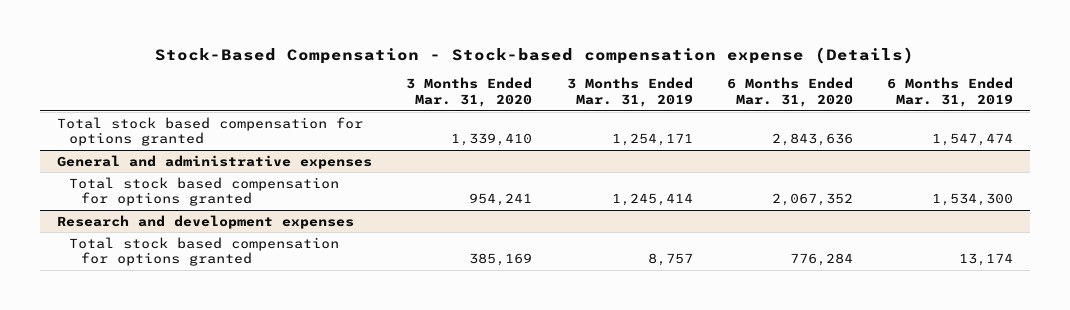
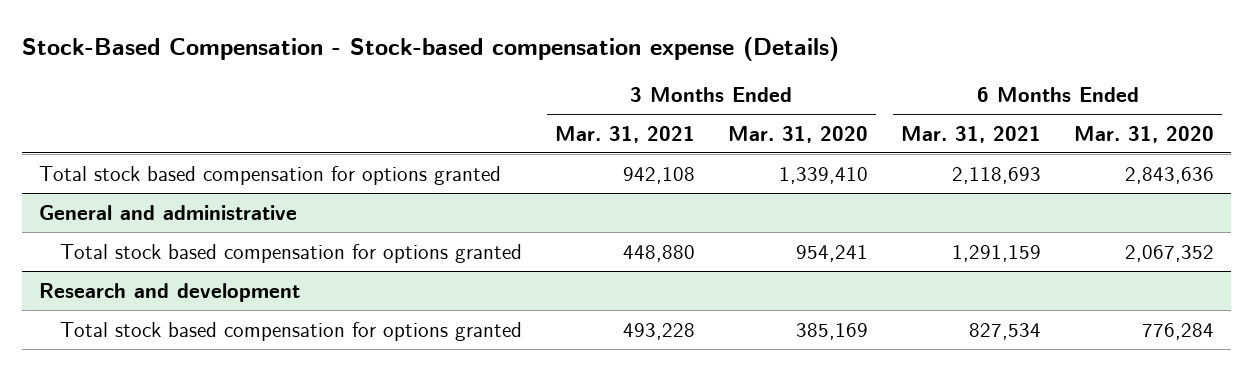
[566,77,693,108] 3 Months Ended Mar. 31, 2019 -> none
[887,77,1014,108] 6 Months Ended Mar. 31, 2019 -> none
none -> [554,125,695,143] Mar. 31, 2021
none -> [900,125,1041,143] Mar. 31, 2021
[57,154,373,169] General and administrative expenses -> [38,204,297,220] General and administrative
[57,214,355,229] Research and development expenses -> [38,282,300,302] Research and development

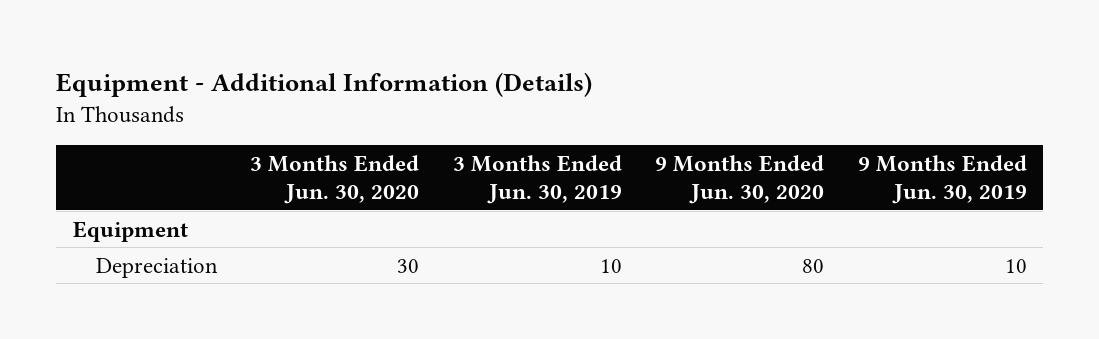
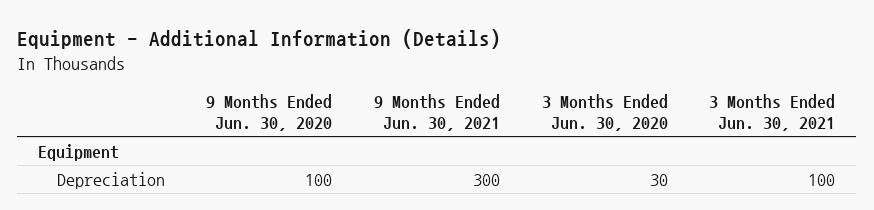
[452,154,622,204] 3 Months Ended Jun. 30, 2019 -> none
[857,154,1027,204] 9 Months Ended Jun. 30, 2019 -> none
none -> [374,93,501,131] 9 Months Ended Jun. 30, 2021
none -> [709,93,836,131] 3 Months Ended Jun. 30, 2021
[802,258,825,273] 80 -> [305,173,333,186] 100

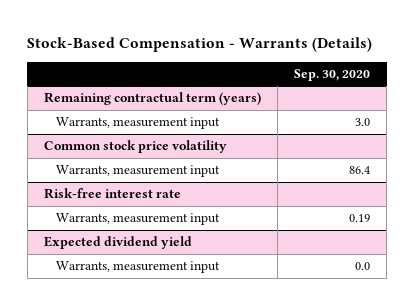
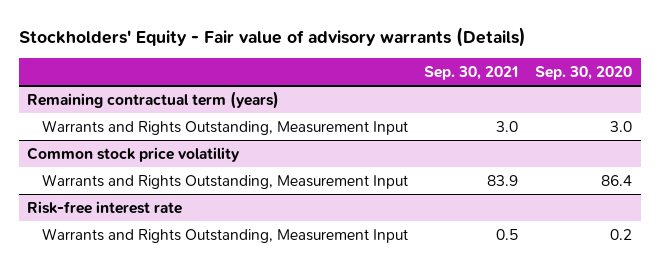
[27,37,373,53] Stock-Based Compensation - Warrants (Details) -> [18,26,526,47] Stockholders' Equity - Fair value of advisory warrants (Details)
none -> [424,65,519,80] Sep. 30, 2021
[55,117,220,130] Warrants, measurement input -> [41,119,408,135] Warrants and Rights Outstanding, Measurement Input
[55,165,220,178] Warrants, measurement input -> [41,173,408,189] Warrants and Rights Outstanding, Measurement Input
[43,236,192,250] Expected dividend yield -> none
[55,261,220,274] Warrants, measurement input -> none
[55,213,220,226] Warrants, measurement input -> [41,227,408,243] Warrants and Rights Outstanding, Measurement Input
[348,214,370,223] 0.19 -> [610,228,633,240] 0.2

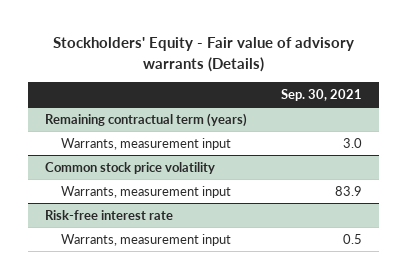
[535,65,633,80] Sep. 30, 2020 -> none
[41,119,408,135] Warrants and Rights Outstanding, Measurement Input -> [60,137,231,150] Warrants, measurement input
[41,173,408,189] Warrants and Rights Outstanding, Measurement Input -> [60,185,231,198] Warrants, measurement input
[41,227,408,243] Warrants and Rights Outstanding, Measurement Input -> [60,233,231,246] Warrants, measurement input

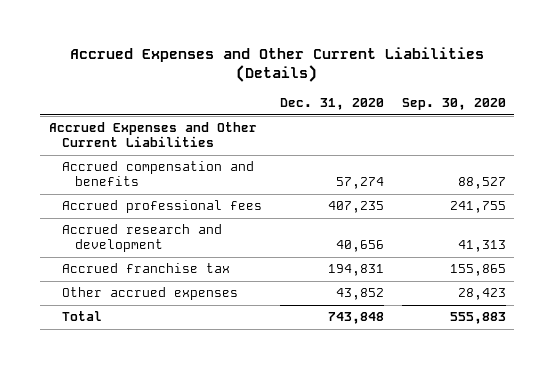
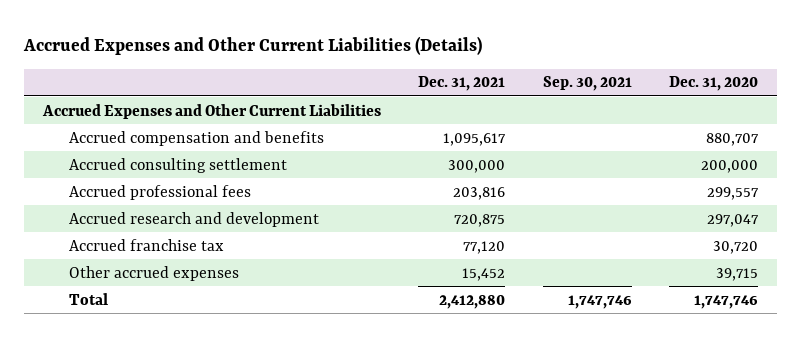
[401,98,506,111] Sep. 30, 2020 -> none
none -> [418,76,506,92] Dec. 31, 2021
none -> [542,76,632,92] Sep. 30, 2021
[335,177,384,190] 57,274 -> [706,132,760,146] 880,707
none -> [68,157,287,173] Accrued consulting settlement
[327,201,384,214] 407,235 -> [707,186,760,200] 299,557
[335,240,384,253] 40,656 -> [707,213,760,227] 297,047
[327,264,384,277] 194,831 -> [713,240,759,254] 30,720
[335,288,384,301] 43,852 -> [716,267,759,281] 39,715
[327,312,384,325] 743,848 -> [694,294,759,309] 1,747,746

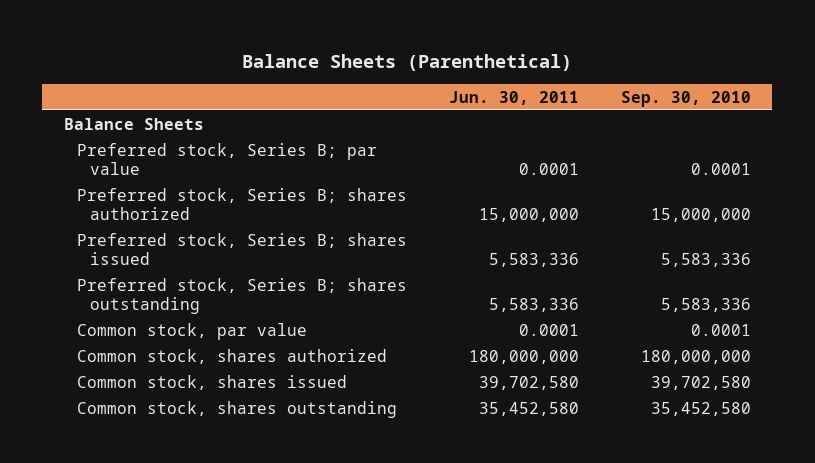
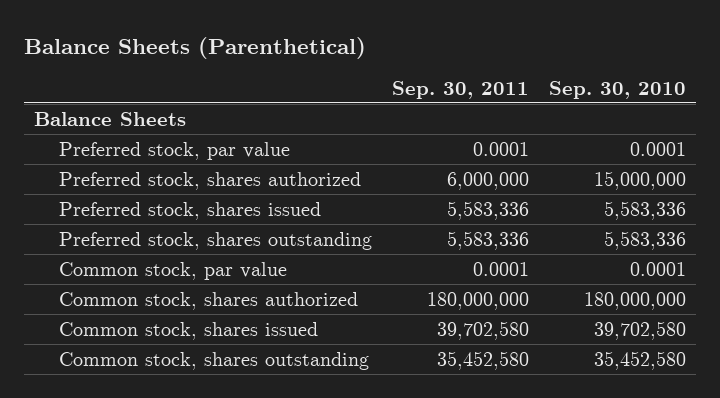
[448,90,579,105] Jun. 30, 2011 -> none
none -> [391,80,529,99] Sep. 30, 2011
[76,142,377,175] Preferred stock, Series B; par value -> [58,141,290,160] Preferred stock, par value
[76,187,407,220] Preferred stock, Series B; shares authorized -> [58,171,361,190] Preferred stock, shares authorized
[76,232,407,265] Preferred stock, Series B; shares issued -> [58,201,321,220] Preferred stock, shares issued
[76,277,407,314] Preferred stock, Series B; shares outstanding -> [58,231,372,250] Preferred stock, shares outstanding

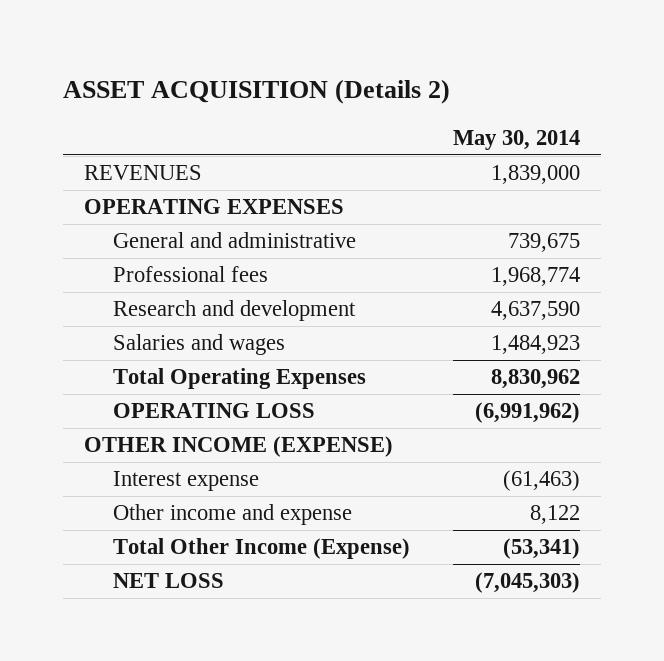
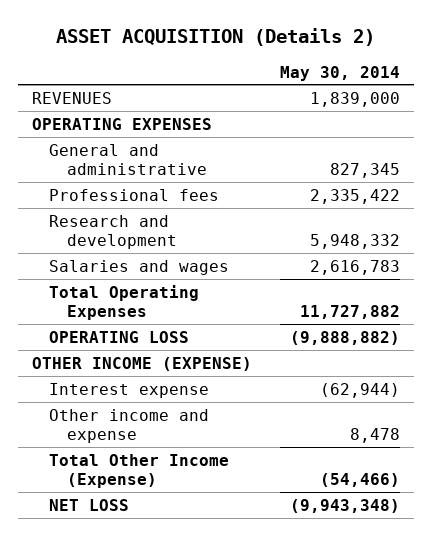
[507,233,580,253] 739,675 -> [330,163,401,179] 827,345
[490,267,580,287] 1,968,774 -> [310,188,401,204] 2,335,422
[490,301,580,321] 4,637,590 -> [310,234,401,250] 5,948,332
[490,335,580,355] 1,484,923 -> [310,259,401,275] 2,616,783
[490,369,580,390] 8,830,962 -> [300,305,401,320] 11,727,882
[474,402,580,424] (6,991,962) -> [290,330,401,345] (9,888,882)
[502,470,580,492] (61,463) -> [320,382,401,398] (62,944)
[529,505,580,525] 8,122 -> [350,428,401,444] 8,478
[502,538,580,560] (53,341) -> [320,473,401,488] (54,466)
[474,572,580,594] (7,045,303) -> [290,498,401,513] (9,943,348)

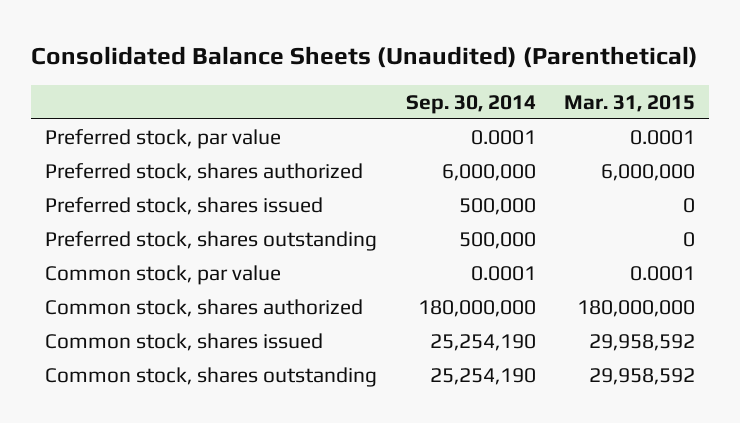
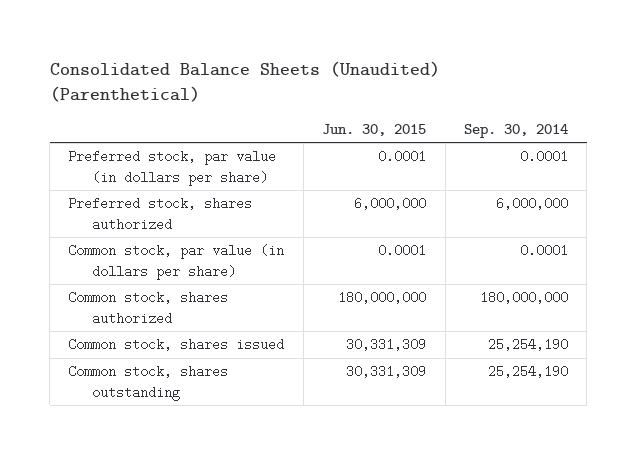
[564,94,696,112] Mar. 31, 2015 -> none
none -> [322,123,427,136] Jun. 30, 2015
[44,128,281,149] Preferred stock, par value -> [68,150,277,186] Preferred stock, par value (in dollars per share)
[44,196,323,215] Preferred stock, shares issued -> none
[44,230,377,251] Preferred stock, shares outstanding -> none
[44,264,281,285] Common stock, par value -> [68,244,285,280] Common stock, par value (in dollars per share)

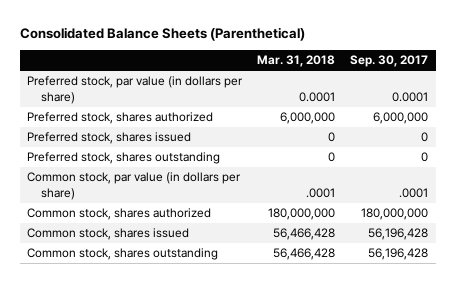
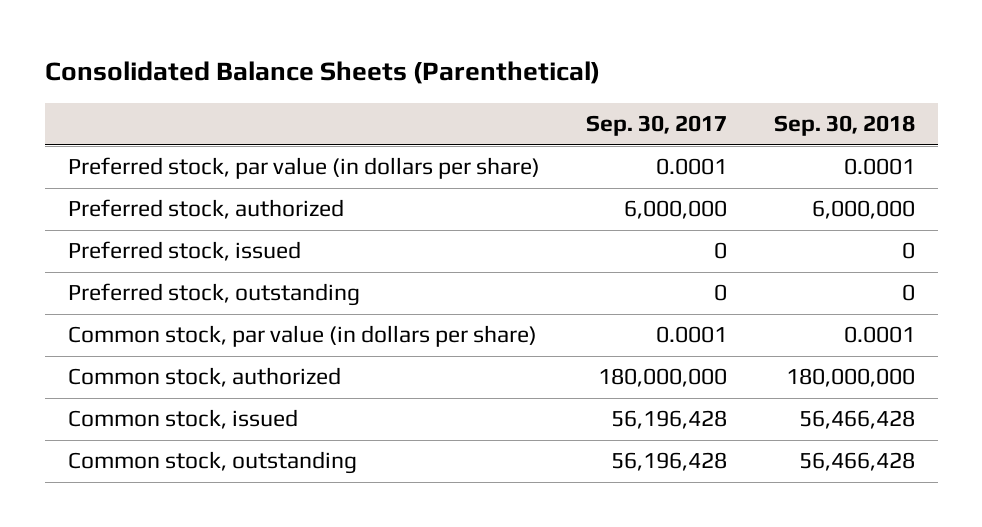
[257,55,336,68] Mar. 31, 2018 -> none
none -> [773,115,915,137] Sep. 30, 2018
[27,112,214,125] Preferred stock, shares authorized -> [67,199,344,220] Preferred stock, authorized
[27,132,192,145] Preferred stock, shares issued -> [67,241,301,262] Preferred stock, issued
[27,152,221,165] Preferred stock, shares outstanding -> [67,283,360,307] Preferred stock, outstanding
[399,187,429,198] .0001 -> [656,326,728,344] 0.0001
[27,208,212,221] Common stock, shares authorized -> [67,367,341,388] Common stock, authorized
[27,228,190,241] Common stock, shares issued -> [67,409,298,430] Common stock, issued
[27,248,219,261] Common stock, shares outstanding -> [67,451,357,475] Common stock, outstanding

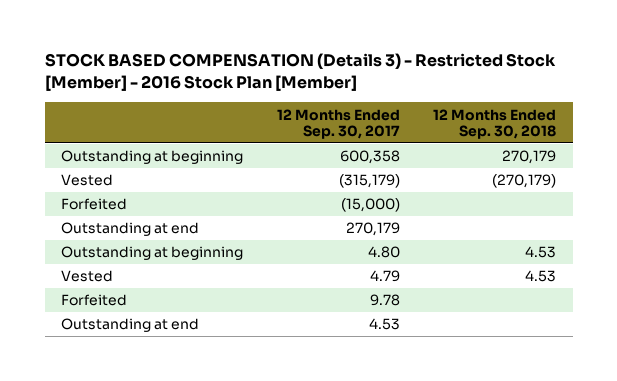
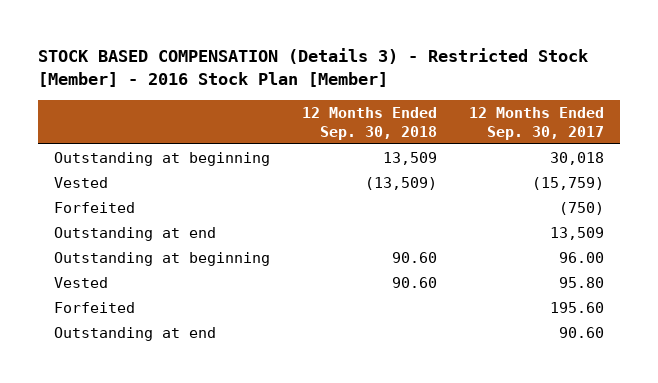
[339,150,400,165] 600,358 -> [549,152,604,166] 30,018
[501,150,556,165] 270,179 -> [382,152,437,166] 13,509
[338,174,400,189] (315,179) -> [531,177,604,191] (15,759)
[491,174,556,189] (270,179) -> [364,177,437,191] (13,509)
[340,198,400,213] (15,000) -> [558,202,604,216] (750)
[345,222,400,237] 270,179 -> [549,227,604,241] 13,509
[367,246,400,259] 4.80 -> [558,252,604,264] 96.00
[524,246,556,259] 4.53 -> [391,252,437,264] 90.60
[369,270,400,283] 4.79 -> [558,277,604,289] 95.80
[524,270,556,283] 4.53 -> [391,277,437,289] 90.60
[369,294,400,307] 9.78 -> [549,302,604,314] 195.60
[368,318,400,331] 4.53 -> [558,327,604,339] 90.60

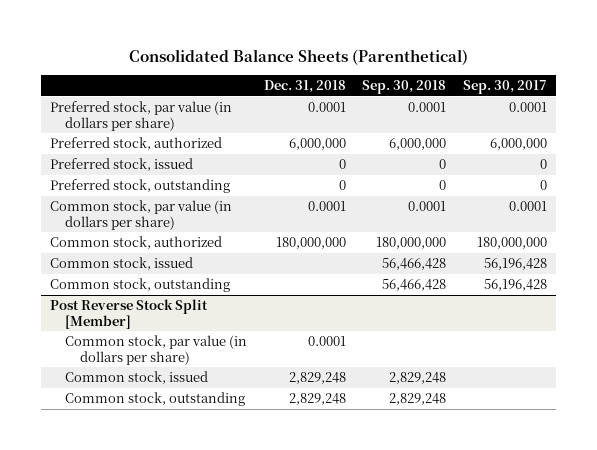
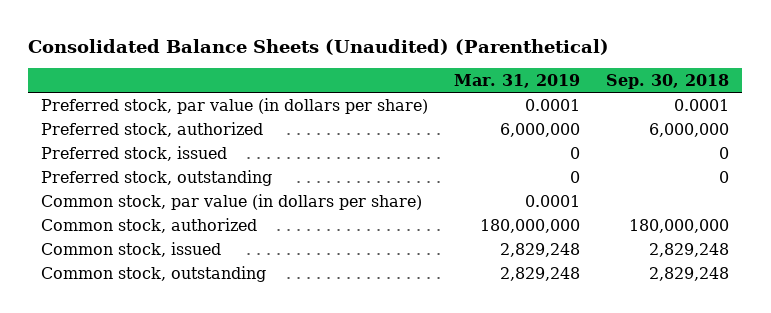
[128,48,468,65] Consolidated Balance Sheets (Parenthetical) -> [28,38,610,55] Consolidated Balance Sheets (Unaudited) (Parenthetical)
[263,80,346,94] Dec. 31, 2018 -> none
[463,80,548,95] Sep. 30, 2017 -> none
none -> [454,73,581,88] Mar. 31, 2019
[49,200,232,231] Common stock, par value (in dollars per share) -> none
[49,257,193,271] Common stock, issued -> none
[49,278,230,293] Common stock, outstanding -> none
[49,299,208,330] Post Reverse Stock Split [Member] -> none
[49,236,222,250] Common stock, authorized -> [41,217,258,233] Common stock, authorized

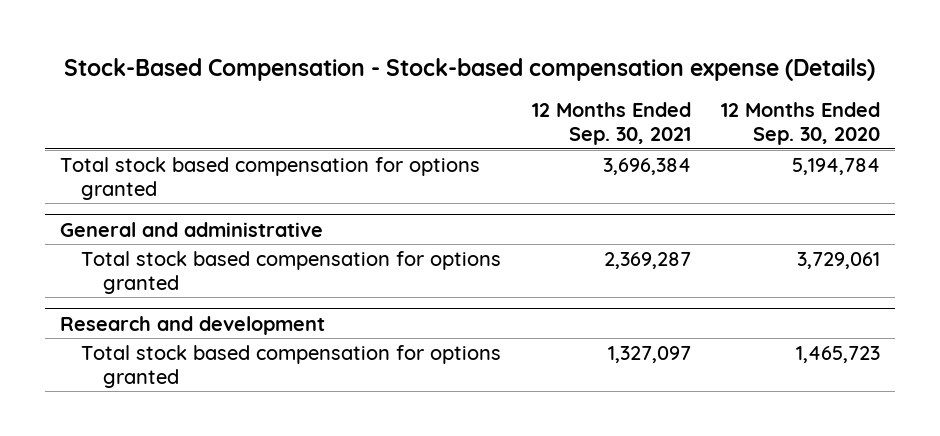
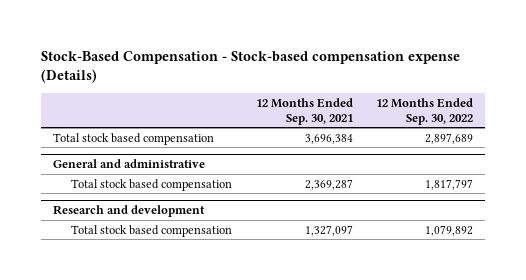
[720,102,880,146] 12 Months Ended Sep. 30, 2020 -> none
none -> [375,97,473,125] 12 Months Ended Sep. 30, 2022
[59,156,480,200] Total stock based compensation for options granted -> [52,132,214,145] Total stock based compensation
[81,250,502,294] Total stock based compensation for options granted -> [71,178,233,191] Total stock based compensation
[81,344,502,388] Total stock based compensation for options granted -> [71,224,233,237] Total stock based compensation

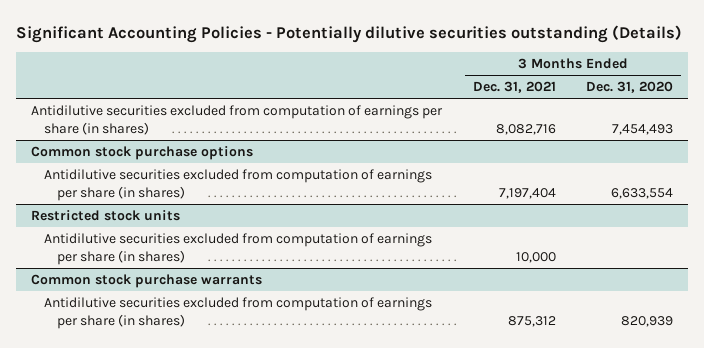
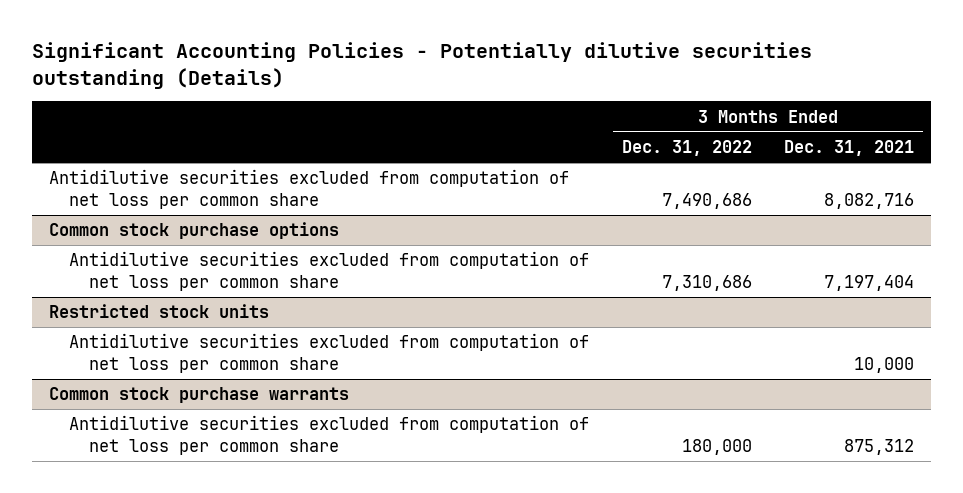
[586,81,674,94] Dec. 31, 2020 -> none
none -> [621,140,752,157] Dec. 31, 2022
[31,104,444,136] Antidilutive securities excluded from computation of earnings per share (in shares) -> [48,169,569,209] Antidilutive securities excluded from computation of net loss per common share
[44,168,433,202] Antidilutive securities excluded from computation of earnings per share (in shares) -> [68,251,589,291] Antidilutive securities excluded from computation of net loss per common share
[44,232,433,266] Antidilutive securities excluded from computation of earnings per share (in shares) -> [68,333,589,373] Antidilutive securities excluded from computation of net loss per common share
[44,296,433,330] Antidilutive securities excluded from computation of earnings per share (in shares) -> [68,415,589,455] Antidilutive securities excluded from computation of net loss per common share

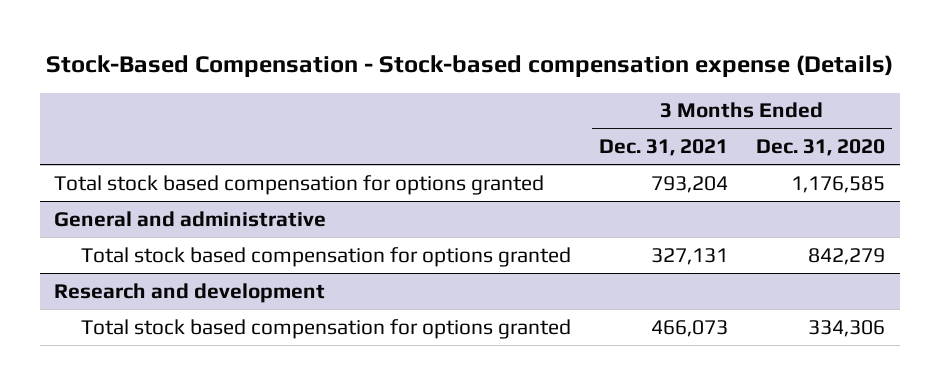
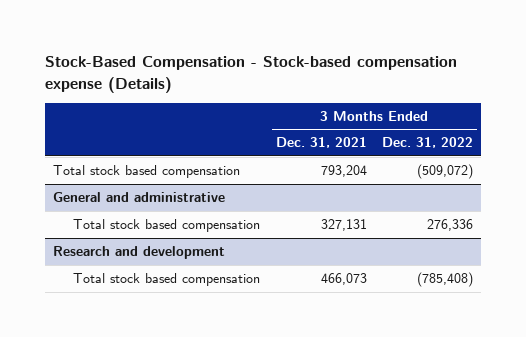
[756,139,886,157] Dec. 31, 2020 -> none
none -> [382,137,474,149] Dec. 31, 2022
[53,174,544,195] Total stock based compensation for options granted -> [52,165,240,179] Total stock based compensation
[81,246,572,267] Total stock based compensation for options granted -> [73,219,261,233] Total stock based compensation
[81,318,572,339] Total stock based compensation for options granted -> [73,273,261,287] Total stock based compensation

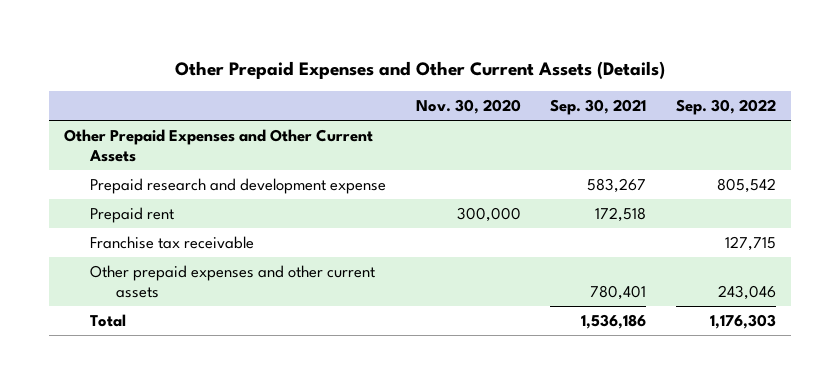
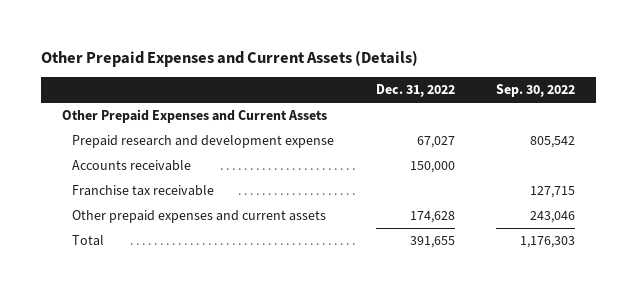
[175,60,666,79] Other Prepaid Expenses and Other Current Assets (Details) -> [41,50,419,68] Other Prepaid Expenses and Current Assets (Details)
[415,99,521,115] Nov. 30, 2020 -> none
[550,99,647,116] Sep. 30, 2021 -> none
none -> [375,84,455,98] Dec. 31, 2022
[64,129,374,162] Other Prepaid Expenses and Other Current Assets -> [61,109,327,124] Other Prepaid Expenses and Current Assets
[90,207,175,224] Prepaid rent -> none
none -> [72,160,192,172] Accounts receivable
[90,265,376,298] Other prepaid expenses and other current assets -> [72,210,327,224] Other prepaid expenses and current assets

